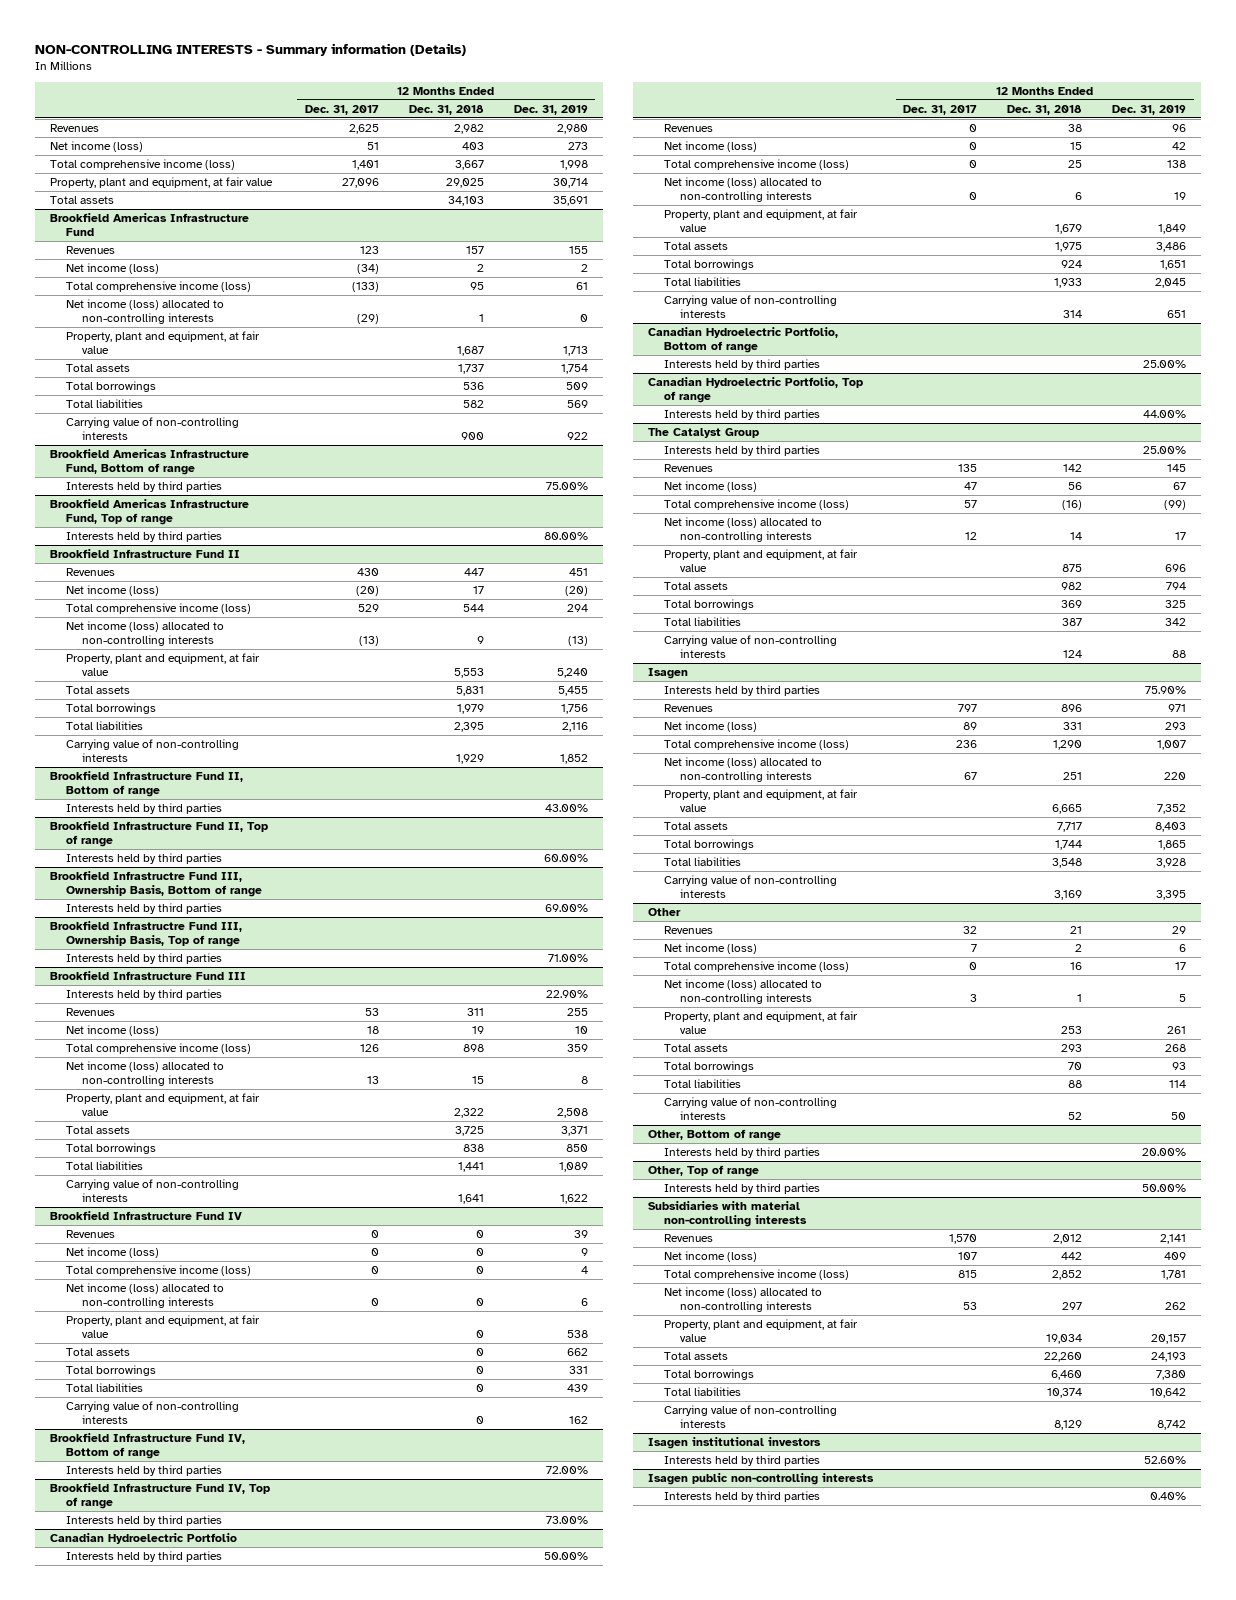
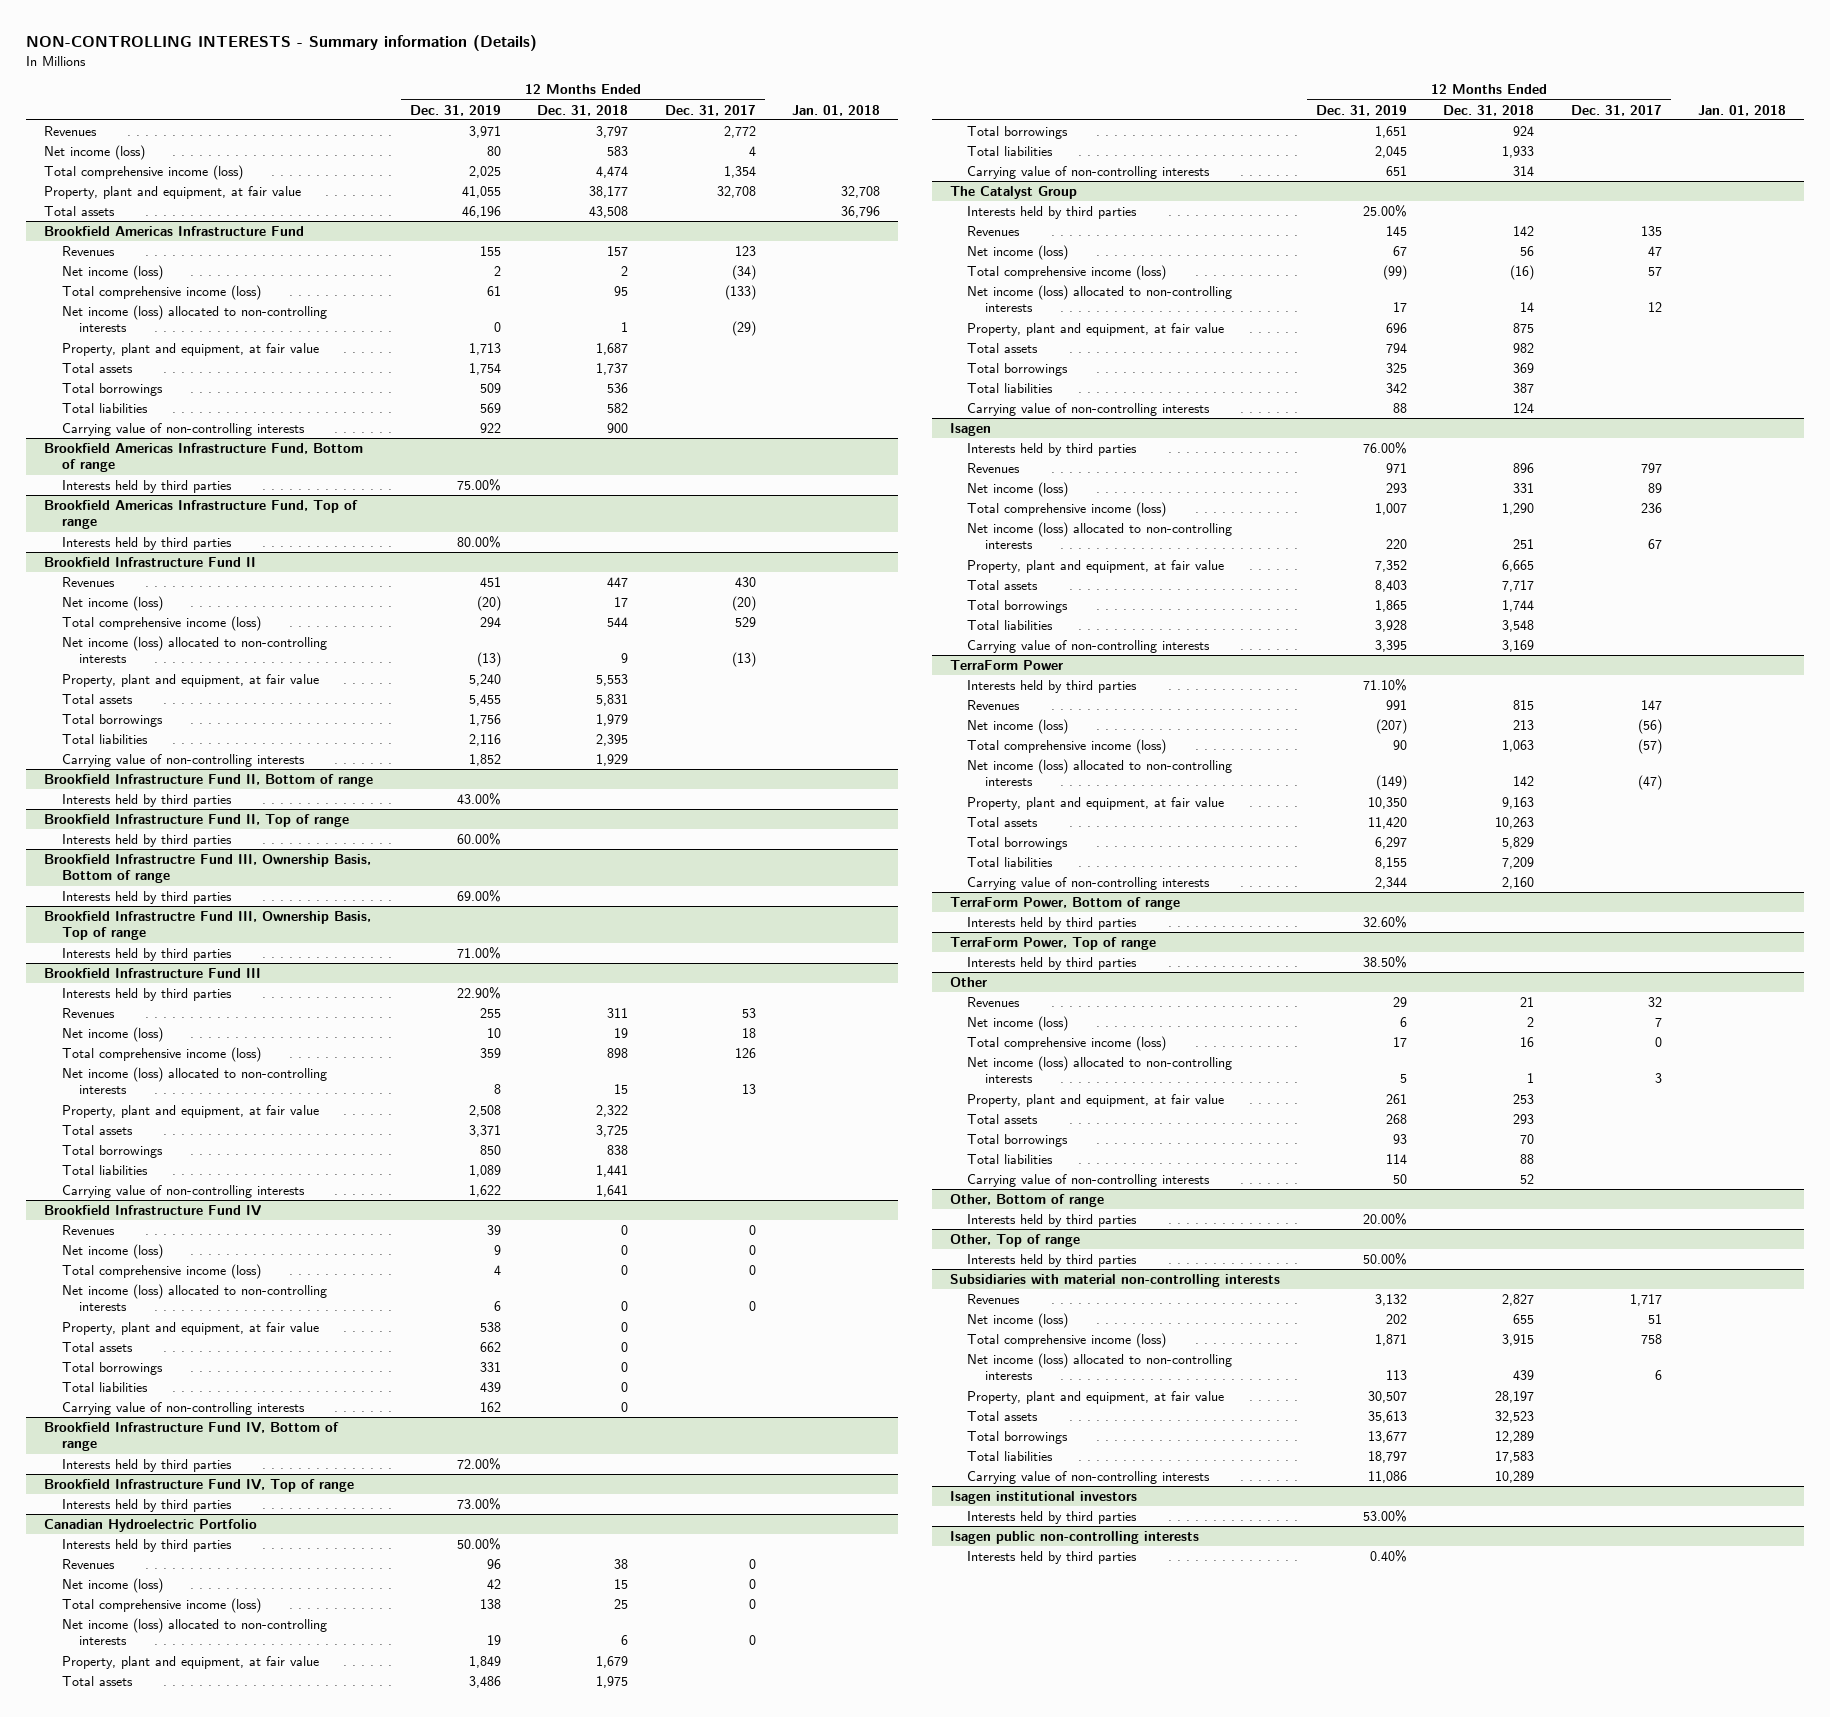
none -> [791,104,880,116] Jan. 01, 2018
[348,124,379,135] 2,625 -> [723,125,756,138] 2,772
[453,124,484,135] 2,982 -> [596,125,629,138] 3,797
[556,124,588,135] 2,980 -> [469,125,502,138] 3,971
[366,142,379,151] 51 -> [748,145,756,156] 4
[461,142,484,151] 403 -> [607,145,629,156] 583
[567,142,588,151] 273 -> [487,145,502,156] 80
[351,160,379,171] 1,401 -> [723,165,756,178] 1,354
[454,160,484,171] 3,667 -> [596,165,629,178] 4,474
[559,160,588,171] 1,998 -> [469,165,502,178] 2,025
[341,178,379,189] 27,096 -> [716,185,756,198] 32,708
[445,178,484,189] 29,025 -> [589,185,629,198] 38,177
[552,178,588,189] 30,714 -> [462,185,502,198] 41,055
[447,196,484,207] 34,103 -> [589,205,629,218] 43,508
[552,196,588,207] 35,691 -> [462,205,502,218] 46,196
[648,327,839,354] Canadian Hydroelectric Portfolio, Bottom of range -> none
[664,359,821,371] Interests held by third parties -> none
[648,377,864,404] Canadian Hydroelectric Portfolio, Top of range -> none
[664,409,821,421] Interests held by third parties -> none
[1145,686,1187,695] 75.90% -> [1363,441,1408,454] 76.00%
none -> [950,659,1064,670] TerraForm Power
none -> [967,679,1138,693] Interests held by third parties
none -> [967,699,1021,710] Revenues
none -> [967,718,1069,734] Net income (loss)
none -> [967,738,1167,754] Total comprehensive income (loss)
none -> [967,758,1233,787] Net income (loss) allocated to non-controlling interests
none -> [967,796,1225,810] Property, plant and equipment, at fair value
none -> [967,816,1039,827] Total assets
none -> [967,836,1069,850] Total borrowings
none -> [967,856,1054,867] Total liabilities
none -> [967,876,1211,890] Carrying value of non-controlling interests
none -> [950,896,1181,910] TerraForm Power, Bottom of range
none -> [967,916,1138,930] Interests held by third parties
none -> [950,936,1157,950] TerraForm Power, Top of range
none -> [967,956,1138,970] Interests held by third parties
[949,1234,978,1245] 1,570 -> [1629,1293,1662,1306] 1,717
[1053,1234,1083,1245] 2,012 -> [1502,1293,1535,1306] 2,827
[1160,1234,1187,1245] 2,141 -> [1375,1293,1408,1306] 3,132
[958,1252,978,1261] 107 -> [1647,1313,1662,1324] 51
[1061,1252,1083,1261] 442 -> [1513,1313,1535,1324] 655
[1164,1252,1187,1261] 409 -> [1386,1313,1408,1324] 202
[958,1270,978,1279] 815 -> [1640,1333,1662,1344] 758
[1052,1270,1083,1281] 2,852 -> [1502,1333,1535,1346] 3,915
[1161,1270,1187,1281] 1,781 -> [1375,1333,1408,1346] 1,871
[963,1302,978,1311] 53 -> [1654,1370,1662,1381] 6
[1062,1302,1083,1311] 297 -> [1513,1370,1535,1381] 439
[1165,1302,1187,1311] 262 -> [1386,1370,1408,1381] 113
[1046,1334,1083,1345] 19,034 -> [1495,1390,1535,1403] 28,197
[1151,1334,1187,1345] 20,157 -> [1368,1390,1408,1403] 30,507
[1044,1352,1083,1363] 22,260 -> [1495,1410,1535,1423] 32,523
[1151,1352,1187,1363] 24,193 -> [1368,1410,1408,1423] 35,613
[1051,1370,1083,1381] 6,460 -> [1495,1430,1535,1443] 12,289
[1156,1370,1187,1381] 7,380 -> [1368,1430,1408,1443] 13,677
[1047,1388,1083,1399] 10,374 -> [1495,1450,1535,1463] 17,583
[1150,1388,1187,1399] 10,642 -> [1368,1450,1408,1463] 18,797
[1054,1420,1083,1431] 8,129 -> [1495,1470,1535,1483] 10,289
[1157,1420,1187,1431] 8,742 -> [1368,1470,1408,1483] 11,086
[1144,1456,1187,1465] 52.60% -> [1363,1509,1408,1522] 53.00%

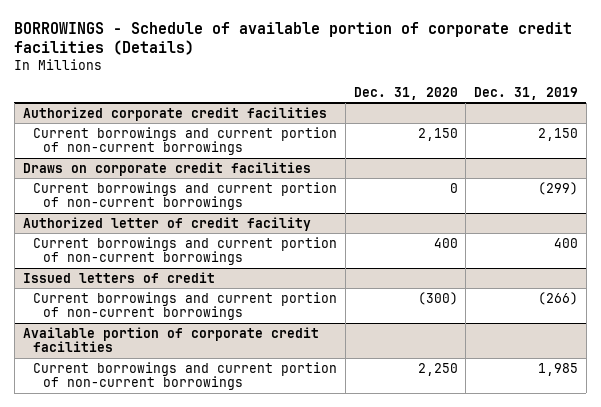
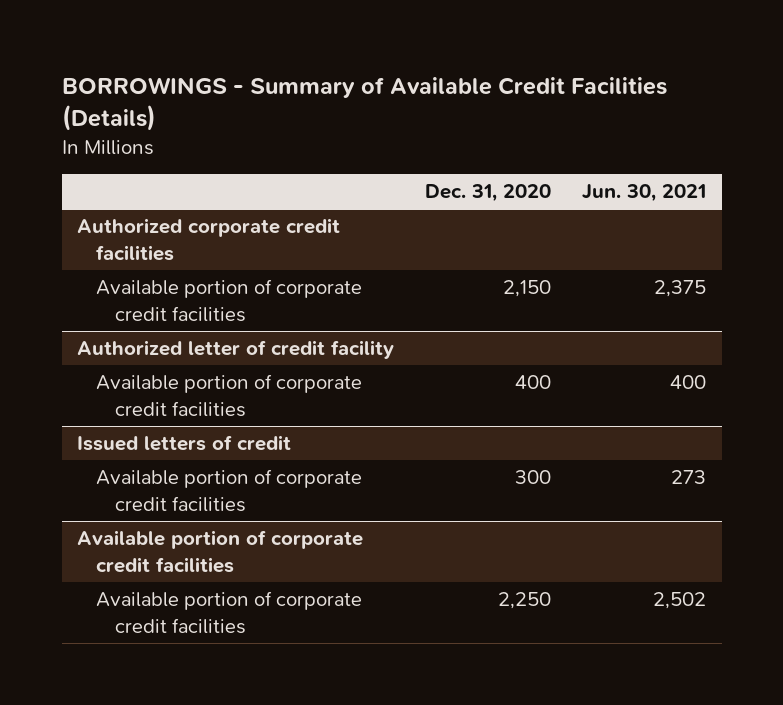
[14,21,573,55] BORROWINGS - Schedule of available portion of corporate credit facilities (Details) -> [61,76,667,131] BORROWINGS - Summary of Available Credit Facilities (Details)
[474,86,579,100] Dec. 31, 2019 -> none
none -> [582,184,707,203] Jun. 30, 2021
[22,161,311,176] Draws on corporate credit facilities -> none
[32,181,337,211] Current borrowings and current portion of non-current borrowings -> none
[32,126,337,156] Current borrowings and current portion of non-current borrowings -> [96,279,363,322] Available portion of corporate credit facilities
[32,236,337,266] Current borrowings and current portion of non-current borrowings -> [96,374,363,417] Available portion of corporate credit facilities
[32,291,337,321] Current borrowings and current portion of non-current borrowings -> [96,469,363,512] Available portion of corporate credit facilities
[417,291,458,305] (300) -> [515,470,552,485] 300
[32,361,337,391] Current borrowings and current portion of non-current borrowings -> [96,591,363,634] Available portion of corporate credit facilities

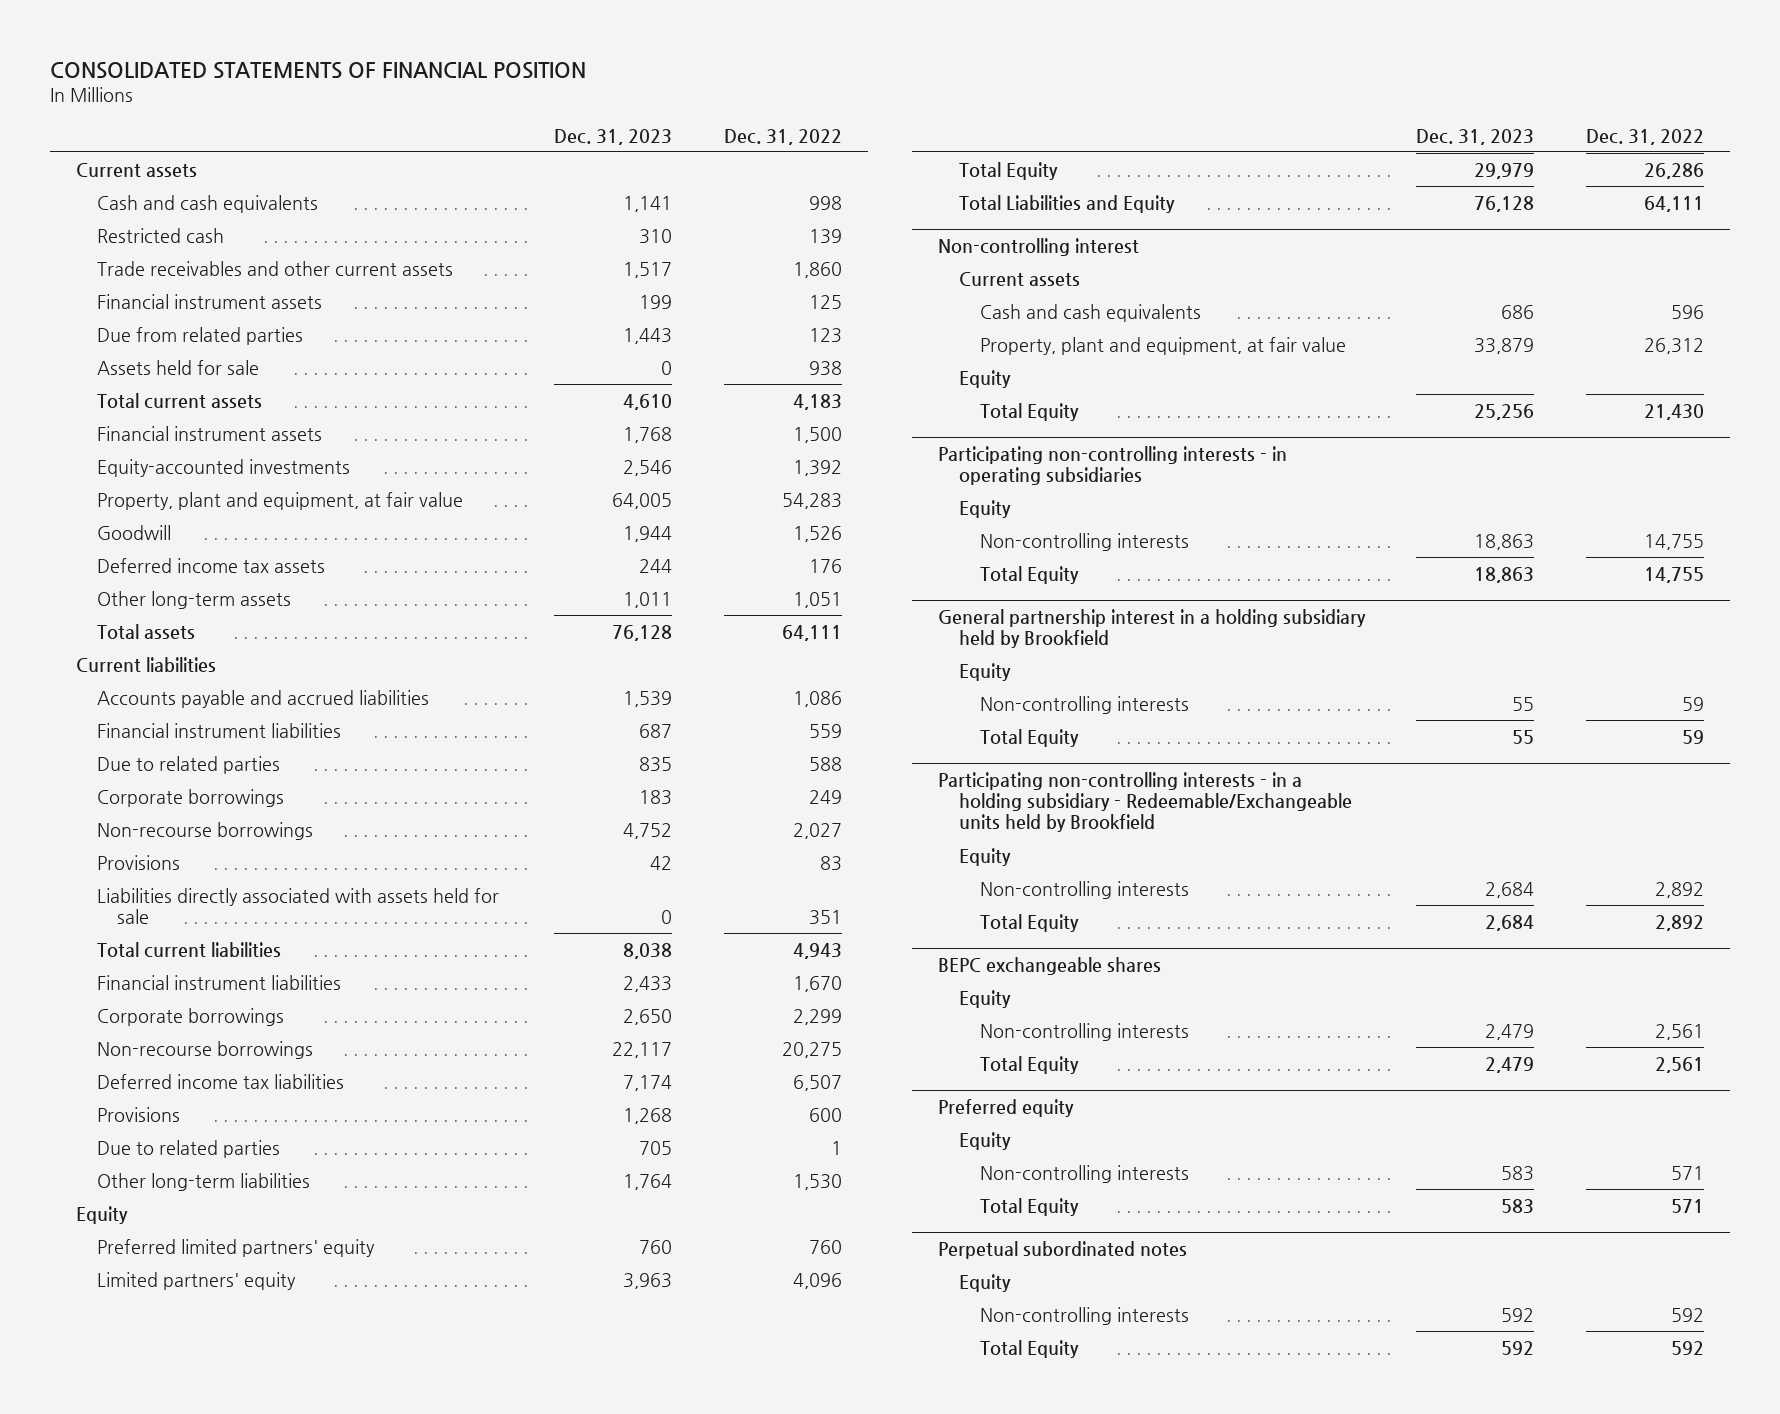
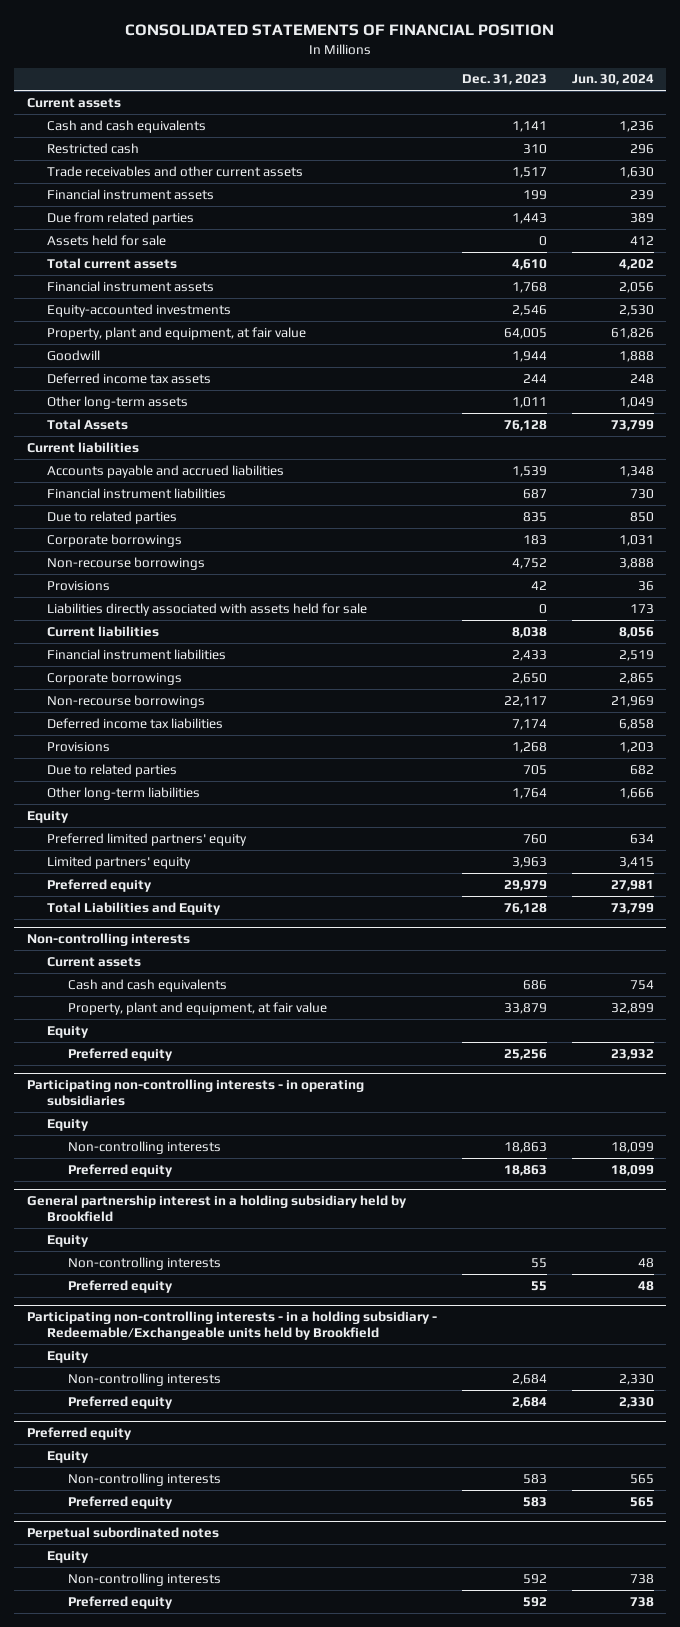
[723,128,842,145] Dec. 31, 2022 -> none
none -> [571,74,654,86] Jun. 30, 2024
[96,623,195,639] Total assets -> [47,418,129,430] Total Assets
[96,941,281,958] Total current liabilities -> [47,625,160,637] Current liabilities
[958,161,1058,180] Total Equity -> [47,878,153,892] Preferred equity
[937,238,1139,257] Non-controlling interest -> [26,932,190,946] Non-controlling interests
[979,402,1079,421] Total Equity -> [67,1047,173,1061] Preferred equity
[979,565,1079,584] Total Equity -> [67,1163,173,1177] Preferred equity
[979,728,1079,747] Total Equity -> [67,1279,173,1293] Preferred equity
[937,957,1161,976] BEPC exchangeable shares -> none
[958,989,1011,1008] Equity -> none
[979,1022,1189,1041] Non-controlling interests -> none
[979,1055,1079,1074] Total Equity -> none
[979,913,1079,932] Total Equity -> [67,1395,173,1409] Preferred equity
[979,1197,1079,1216] Total Equity -> [67,1495,173,1509] Preferred equity
[979,1339,1079,1358] Total Equity -> [67,1595,173,1609] Preferred equity

